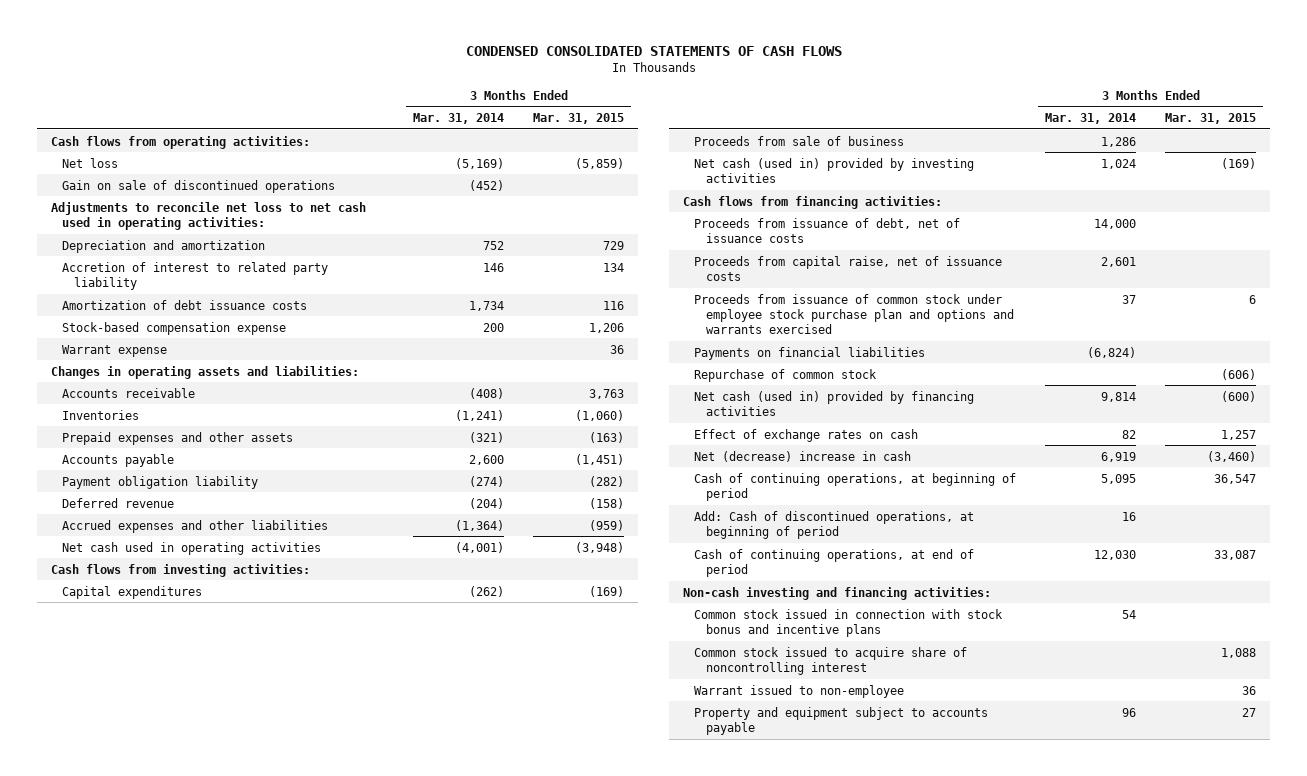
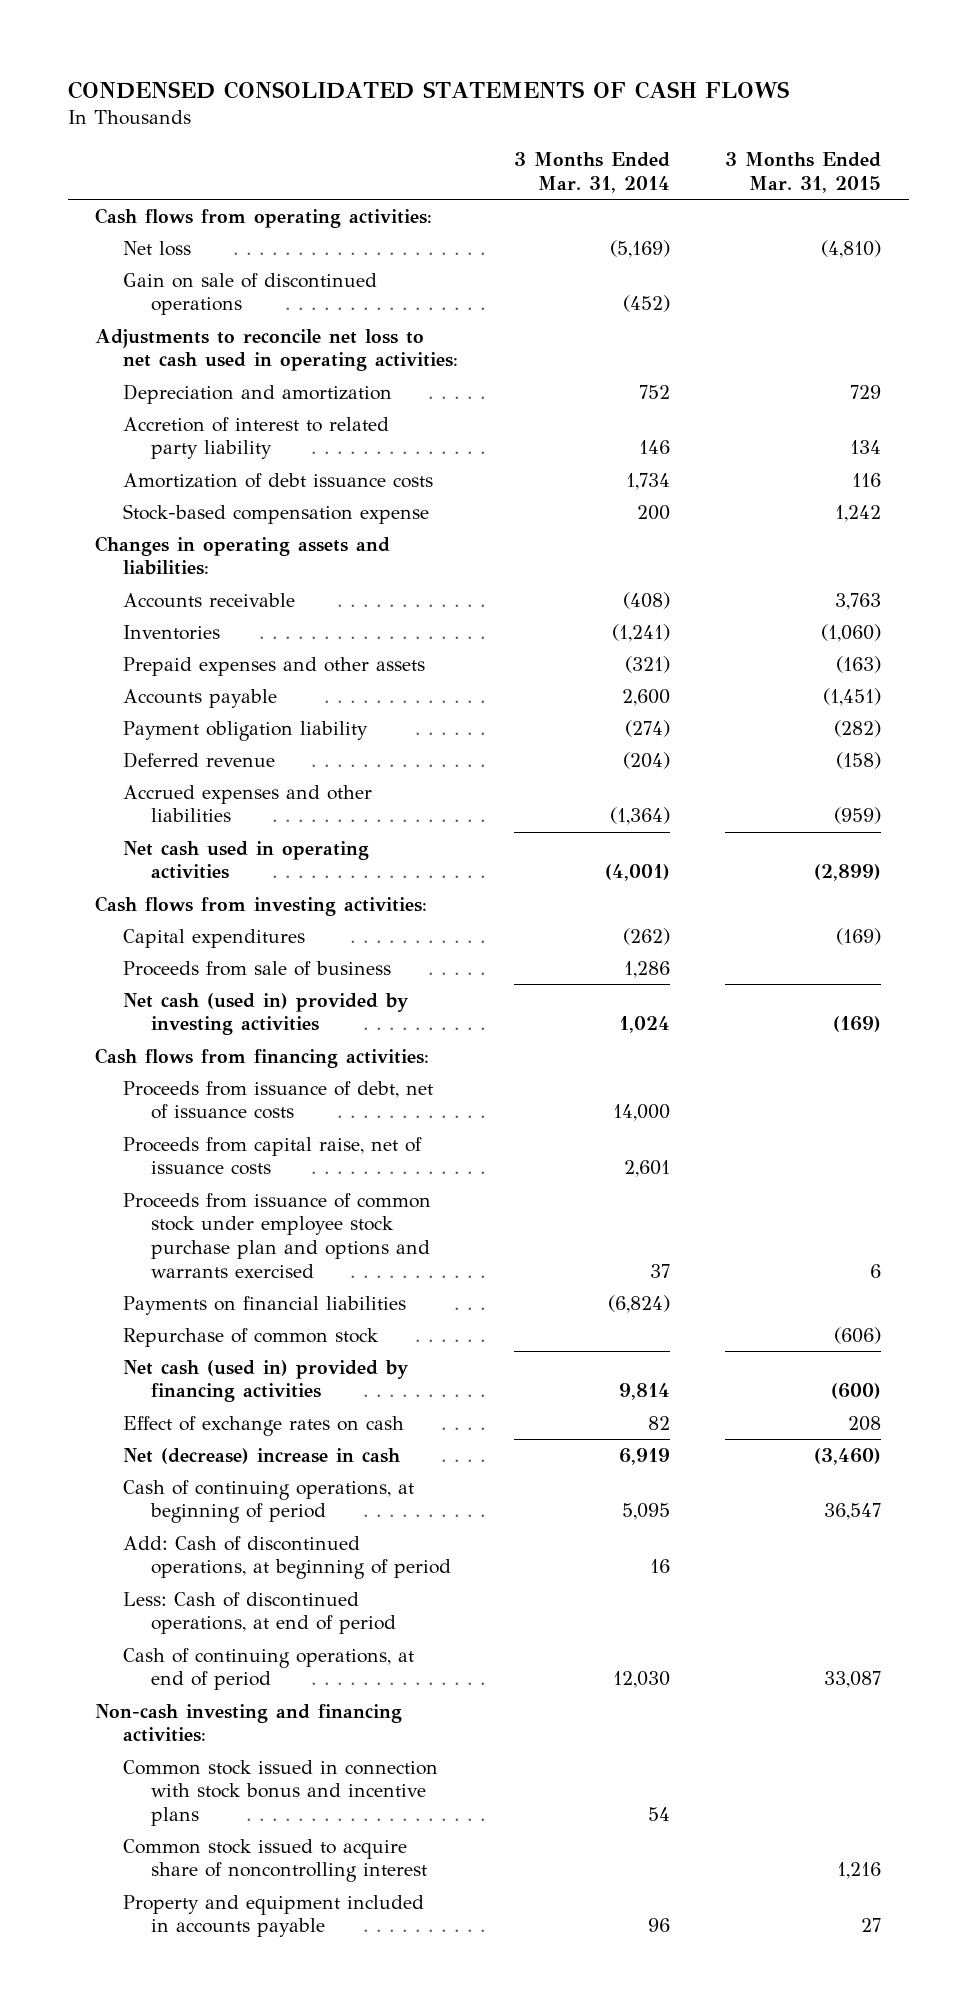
[575,157,625,169] (5,859) -> [821,239,882,258] (4,810)
[62,344,168,357] Warrant expense -> none
[589,322,625,333] 1,206 -> [835,504,882,522] 1,242
[575,541,625,553] (3,948) -> [814,864,882,882] (2,899)
[1220,429,1256,440] 1,257 -> [848,1415,882,1431] 208
none -> [123,1591,396,1635] Less: Cash of discontinued operations, at end of period
[694,684,905,698] Warrant issued to non-employee -> none
[1220,647,1256,658] 1,088 -> [837,1862,882,1880] 1,216
[694,706,989,735] Property and equipment subject to accounts payable -> [123,1894,425,1938] Property and equipment included in accounts payable

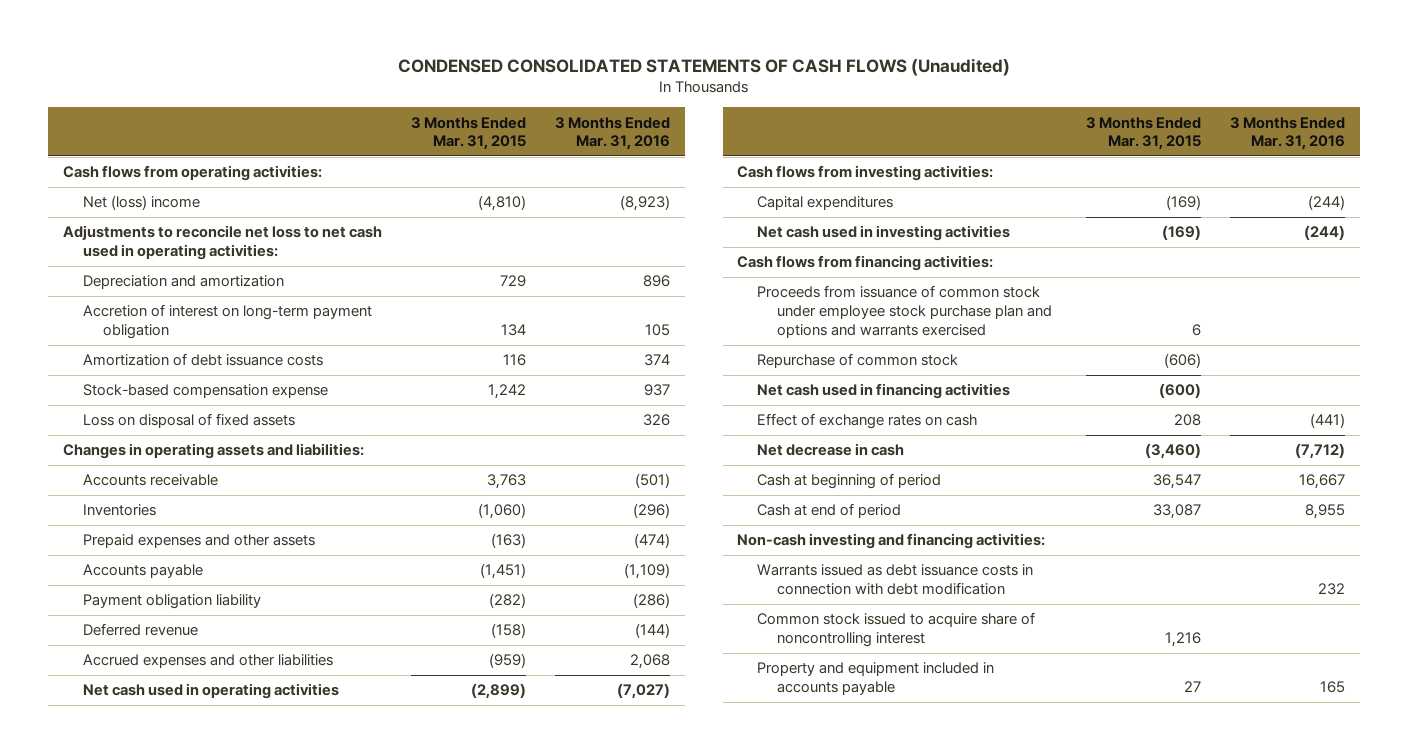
[67,80,789,99] CONDENSED CONSOLIDATED STATEMENTS OF CASH FLOWS -> [397,57,1010,76] CONDENSED CONSOLIDATED STATEMENTS OF CASH FLOWS (Unaudited)
[513,152,670,194] 3 Months Ended Mar. 31, 2014 -> none
none -> [555,116,671,151] 3 Months Ended Mar. 31, 2016
[123,272,378,316] Gain on sale of discontinued operations -> none
[123,240,192,256] Net loss -> [82,195,200,211] Net (loss) income
[123,416,390,460] Accretion of interest to related party liability -> [82,304,372,340] Accretion of interest on long-term payment obligation
none -> [82,413,295,429] Loss on disposal of fixed assets
[123,960,392,976] Proceeds from sale of business -> none
[123,992,410,1036] Net cash (used in) provided by investing activities -> [757,225,1011,242] Net cash used in investing activities
[123,1080,434,1120] Proceeds from issuance of debt, net of issuance costs -> none
[123,1136,423,1176] Proceeds from capital raise, net of issuance costs -> none
[123,1295,407,1315] Payments on financial liabilities -> none
[123,1359,410,1403] Net cash (used in) provided by financing activities -> [757,383,1011,400] Net cash used in financing activities
[123,1535,451,1580] Add: Cash of discontinued operations, at beginning of period -> none
[123,1591,396,1635] Less: Cash of discontinued operations, at end of period -> none
[123,1447,401,1464] Net (decrease) increase in cash -> [757,443,905,457] Net decrease in cash
[123,1479,415,1524] Cash of continuing operations, at beginning of period -> [757,473,942,490] Cash at beginning of period
[123,1647,415,1691] Cash of continuing operations, at end of period -> [757,503,902,519] Cash at end of period
[123,1759,439,1827] Common stock issued in connection with stock bonus and incentive plans -> none
none -> [757,564,1034,596] Warrants issued as debt issuance costs in connection with debt modification

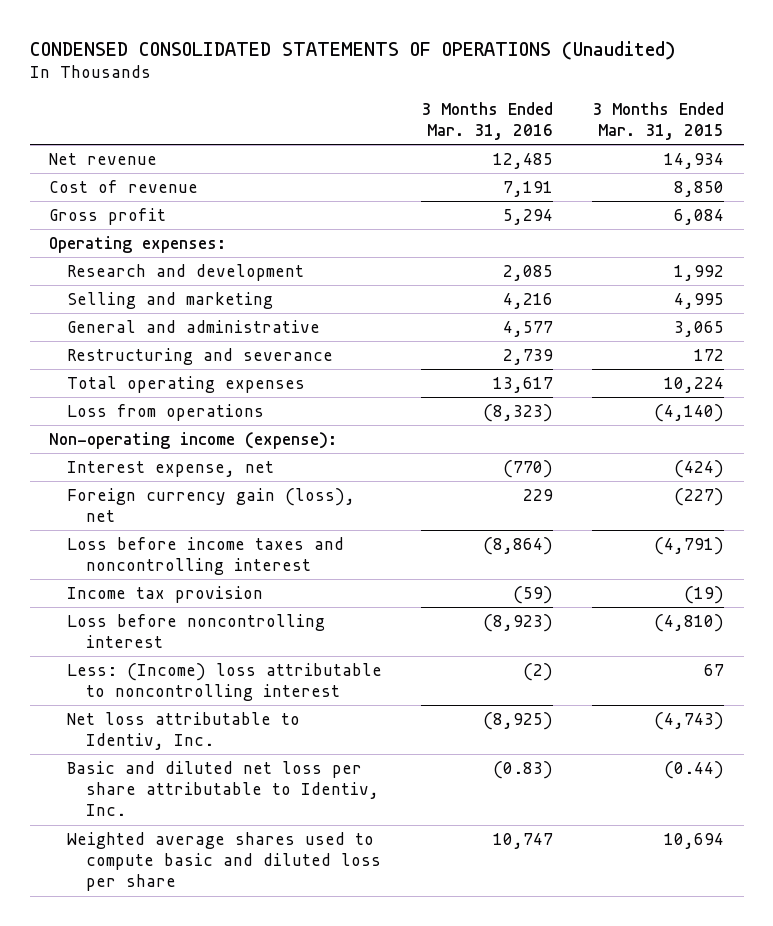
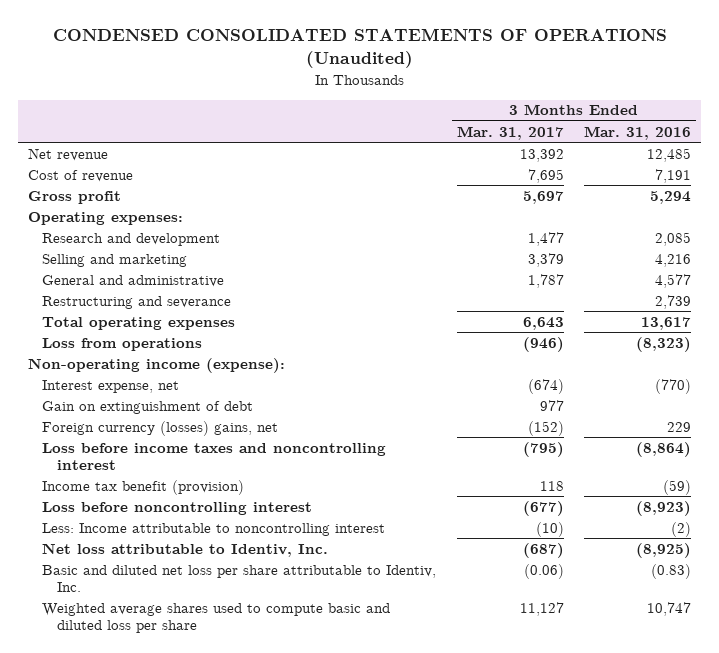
[592,101,725,141] 3 Months Ended Mar. 31, 2015 -> none
none -> [456,125,564,140] Mar. 31, 2017
none -> [42,400,254,414] Gain on extinguishment of debt
[67,487,356,523] Foreign currency gain (loss), net -> [42,420,279,436] Foreign currency (losses) gains, net
[67,585,264,603] Income tax provision -> [42,479,245,495] Income tax benefit (provision)
[67,662,383,702] Less: (Income) loss attributable to noncontrolling interest -> [42,522,386,536] Less: Income attributable to noncontrolling interest

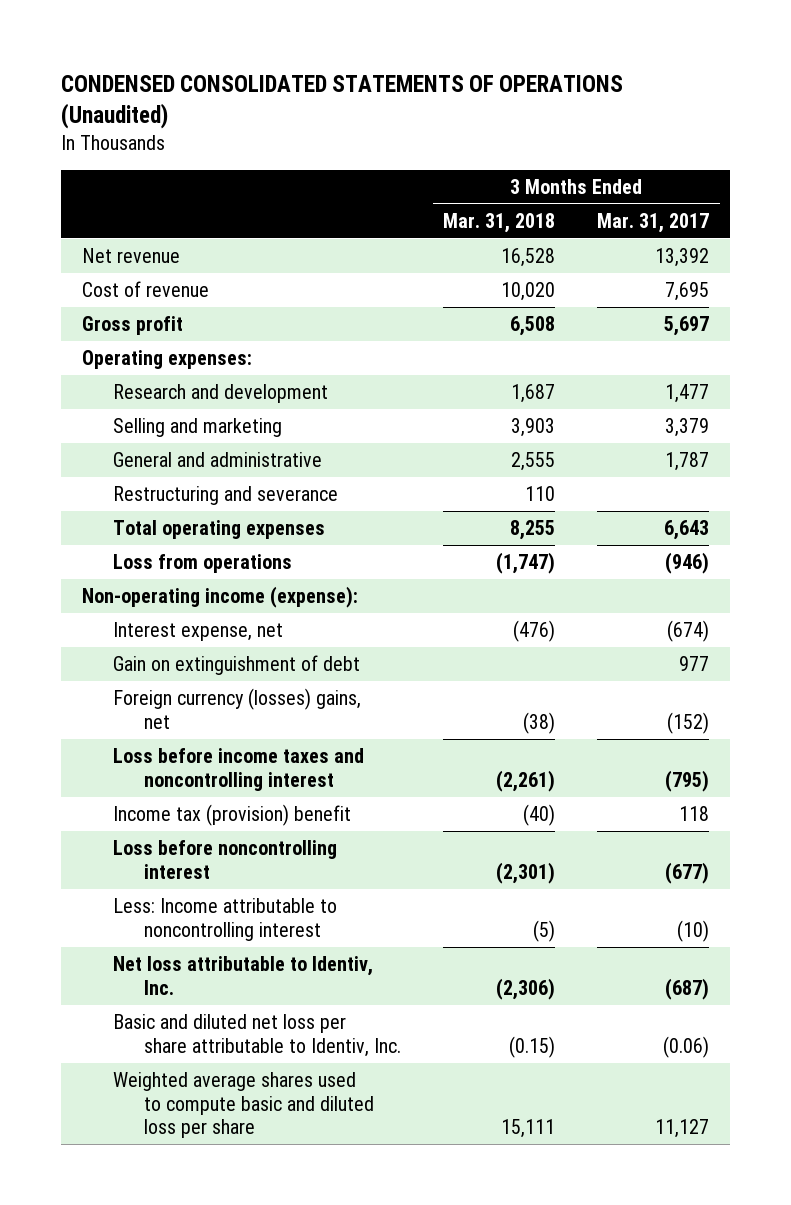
[583,125,691,140] Mar. 31, 2016 -> none
none -> [443,212,556,233] Mar. 31, 2018
[42,479,245,495] Income tax benefit (provision) -> [113,804,352,827] Income tax (provision) benefit

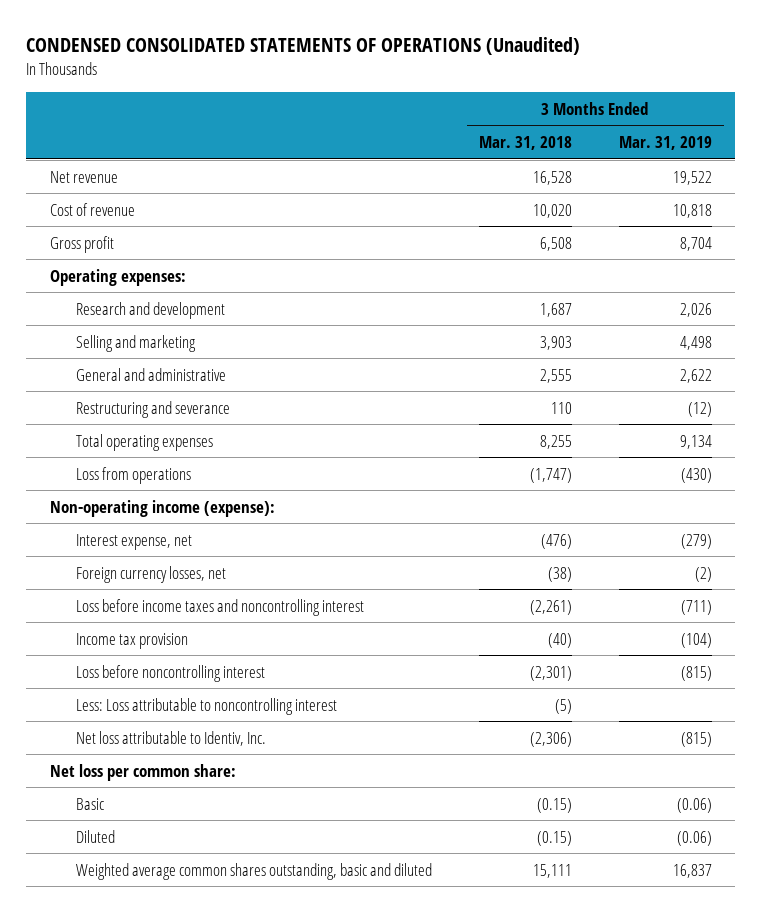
[597,212,710,233] Mar. 31, 2017 -> none
none -> [618,136,712,151] Mar. 31, 2019
[113,655,361,676] Gain on extinguishment of debt -> none
[113,688,362,729] Foreign currency (losses) gains, net -> [75,565,226,583] Foreign currency losses, net
[113,804,352,827] Income tax (provision) benefit -> [75,632,188,649] Income tax provision
[113,898,338,941] Less: Income attributable to noncontrolling interest -> [75,697,337,715] Less: Loss attributable to noncontrolling interest
[113,1014,402,1057] Basic and diluted net loss per share attributable to Identiv, Inc. -> none
none -> [49,763,236,781] Net loss per common share:
none -> [75,797,104,810] Basic
none -> [75,829,115,843] Diluted
[113,1072,375,1139] Weighted average shares used to compute basic and diluted loss per share -> [75,862,432,880] Weighted average common shares outstanding, basic and diluted

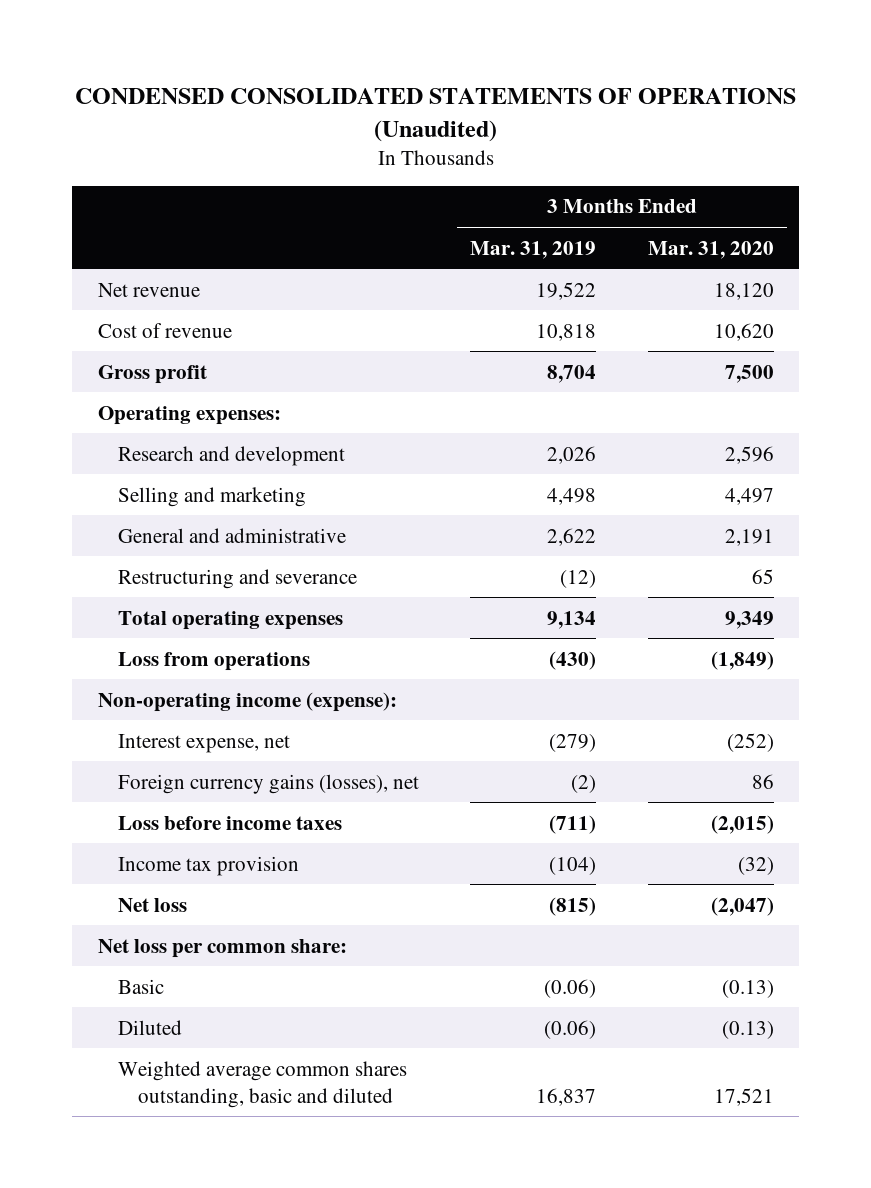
[478,136,572,151] Mar. 31, 2018 -> none
none -> [647,240,774,259] Mar. 31, 2020
[75,565,226,583] Foreign currency losses, net -> [117,773,419,794] Foreign currency gains (losses), net
[75,598,364,616] Loss before income taxes and noncontrolling interest -> [117,815,342,830] Loss before income taxes
[75,664,265,682] Loss before noncontrolling interest -> none
[75,697,337,715] Less: Loss attributable to noncontrolling interest -> none
[75,730,266,746] Net loss attributable to Identiv, Inc. -> [117,897,187,912] Net loss

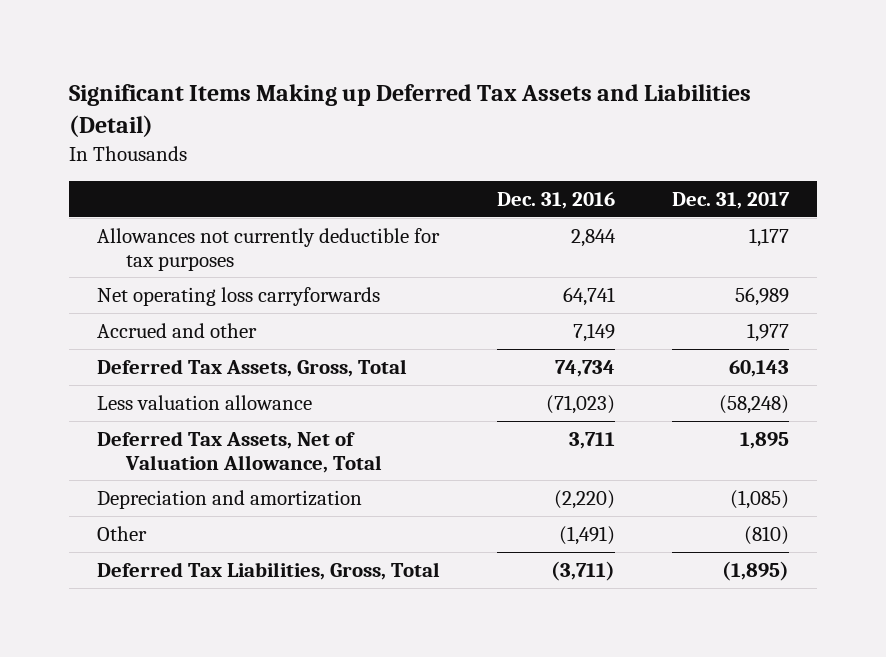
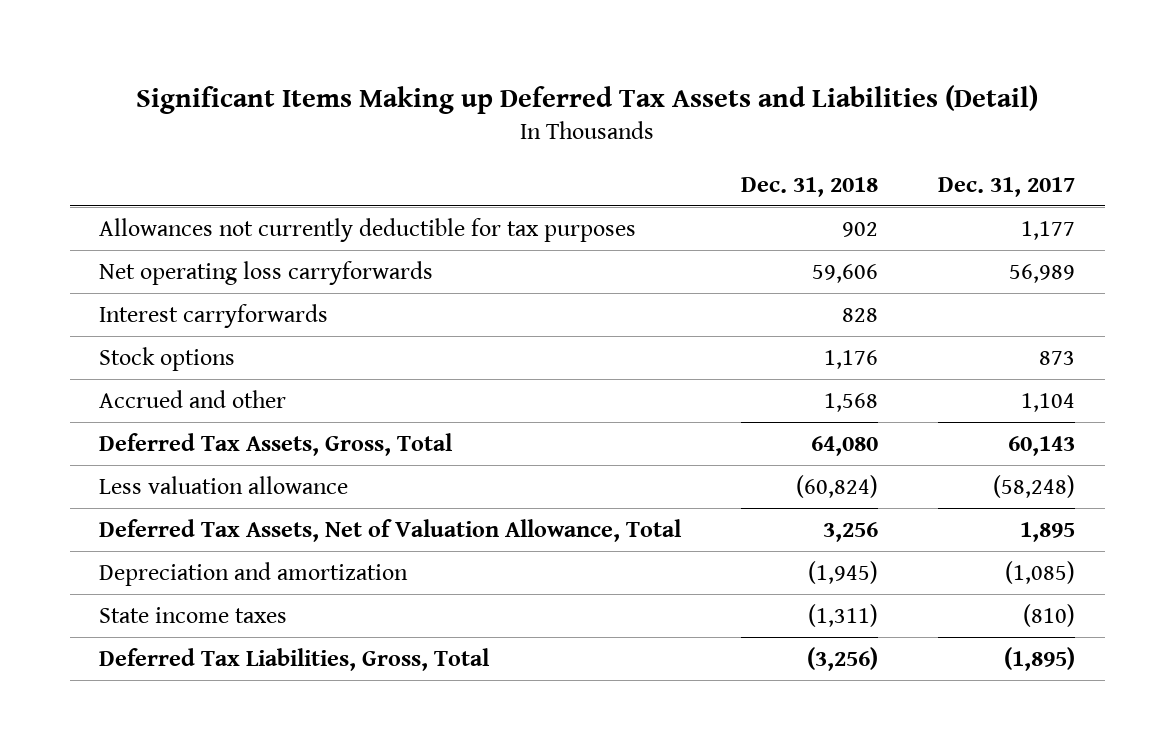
[497,191,616,209] Dec. 31, 2016 -> none
none -> [741,177,879,198] Dec. 31, 2018
none -> [99,303,329,328] Interest carryforwards
none -> [99,346,236,371] Stock options
[746,322,789,342] 1,977 -> [1020,392,1075,412] 1,104
[97,525,148,541] Other -> none
none -> [99,606,288,623] State income taxes

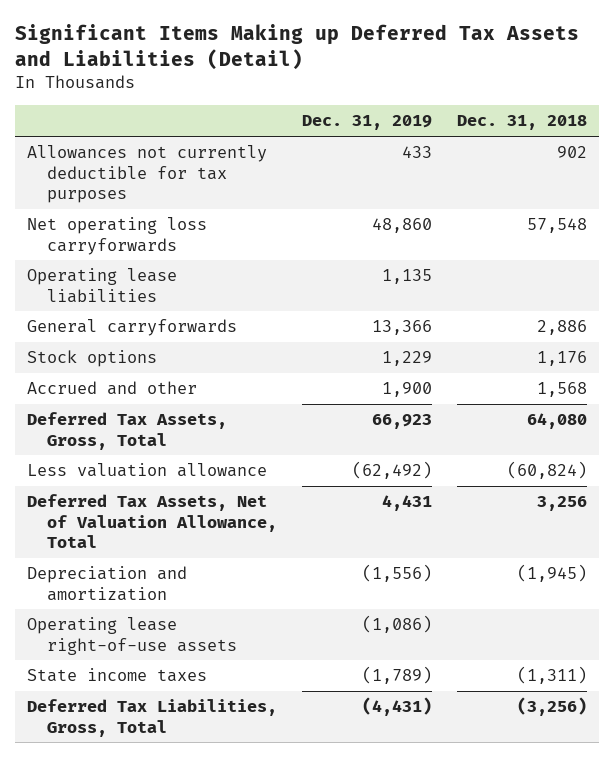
[937,177,1075,198] Dec. 31, 2017 -> none
none -> [301,115,432,131] Dec. 31, 2019
[99,303,329,328] Interest carryforwards -> none
[812,263,879,283] 59,606 -> [526,218,587,234] 57,548
none -> [26,268,177,303] Operating lease liabilities
none -> [26,319,237,337] General carryforwards
none -> [26,617,238,655] Operating lease right-of-use assets

